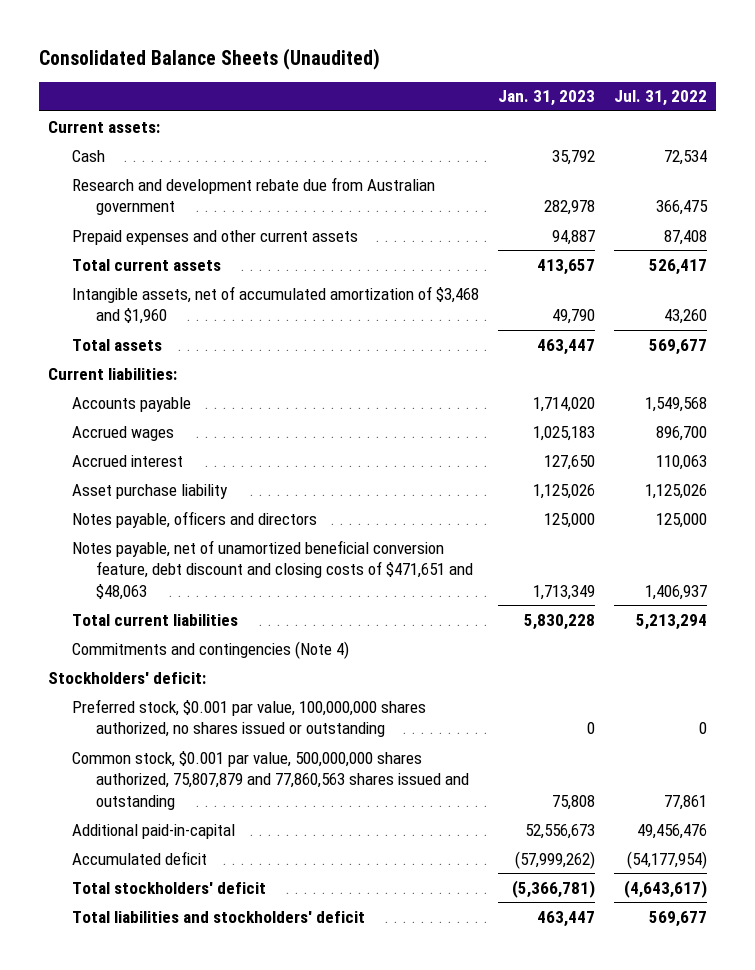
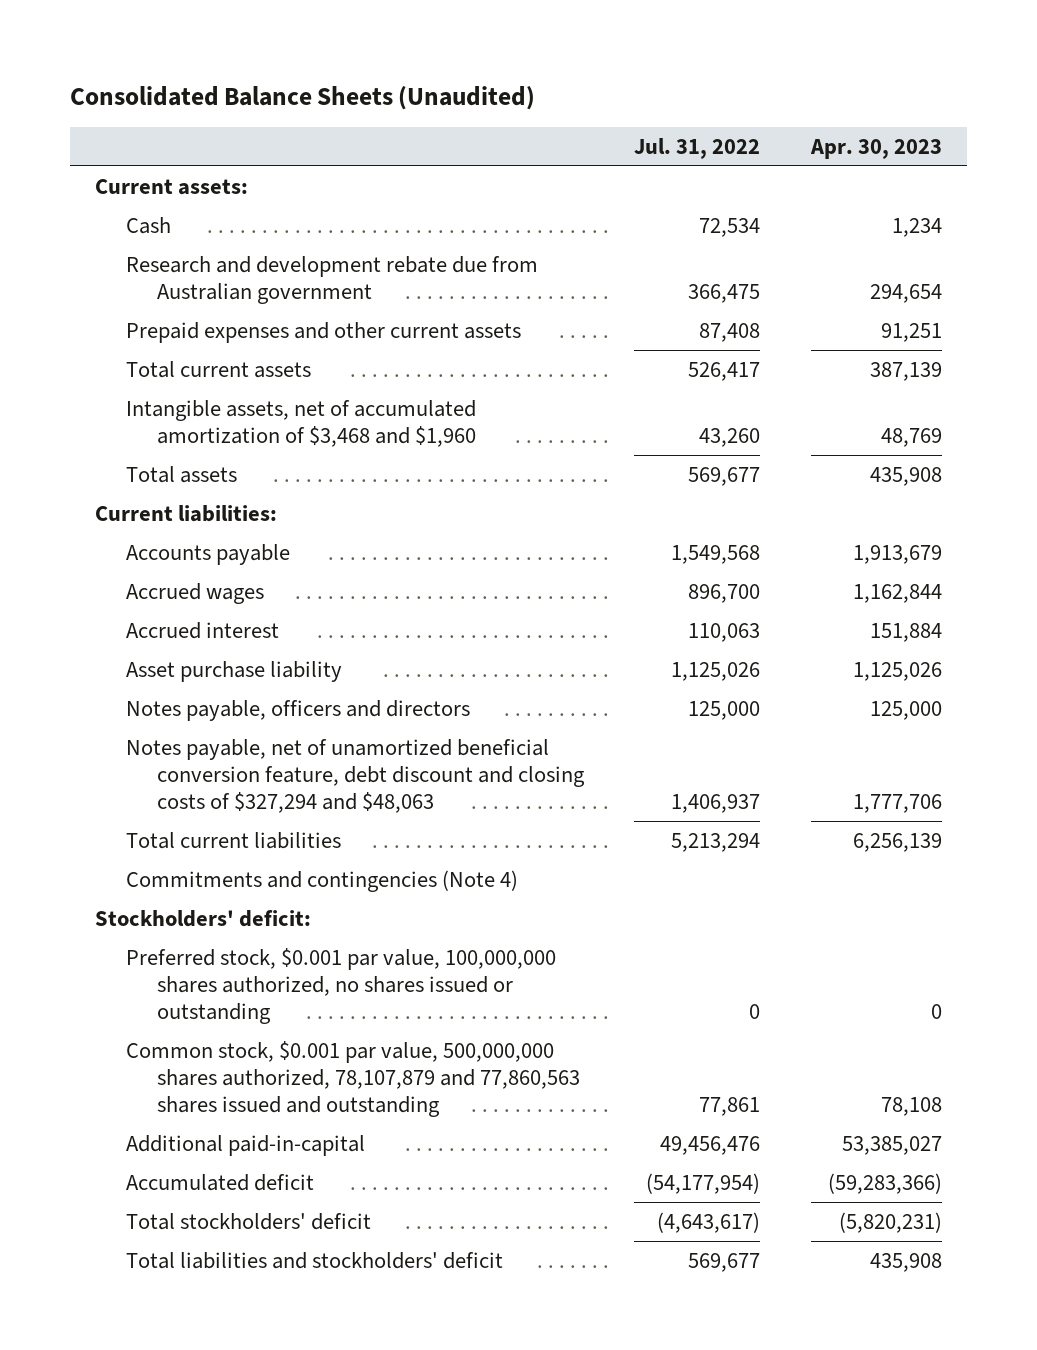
[497,90,595,107] Jan. 31, 2023 -> none
none -> [809,138,942,159] Apr. 30, 2023
[71,539,473,600] Notes payable, net of unamortized beneficial conversion feature, debt discount and closing costs of $471,651 and $48,063 -> [126,738,586,813] Notes payable, net of unamortized beneficial conversion feature, debt discount and closing costs of $327,294 and $48,063
[71,750,469,810] Common stock, $0.001 par value, 500,000,000 shares authorized, 75,807,879 and 77,860,563 shares issued and outstanding -> [126,1040,581,1117] Common stock, $0.001 par value, 500,000,000 shares authorized, 78,107,879 and 77,860,563 shares issued and outstanding

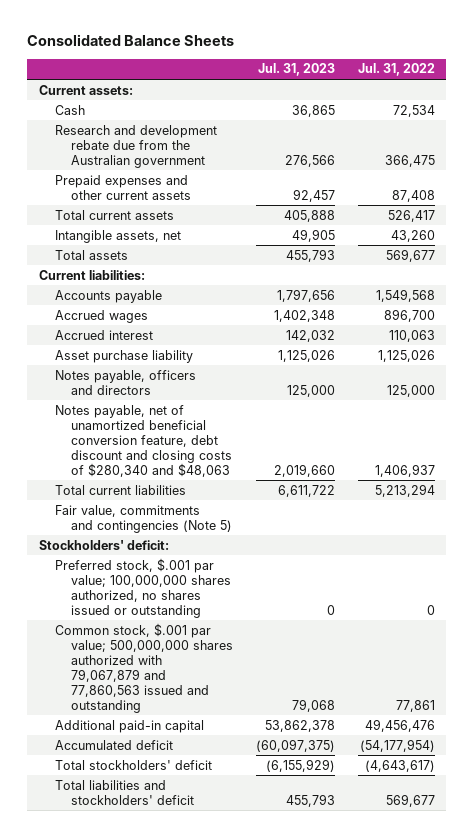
[70,85,536,110] Consolidated Balance Sheets (Unaudited) -> [27,34,235,47] Consolidated Balance Sheets
[809,138,942,159] Apr. 30, 2023 -> none
none -> [257,63,335,77] Jul. 31, 2023
[126,255,539,304] Research and development rebate due from Australian government -> [54,124,217,168] Research and development rebate due from the Australian government
[126,399,477,447] Intangible assets, net of accumulated amortization of $3,468 and $1,960 -> [54,229,181,243] Intangible assets, net
[126,738,586,813] Notes payable, net of unamortized beneficial conversion feature, debt discount and closing costs of $327,294 and $48,063 -> [54,404,232,477] Notes payable, net of unamortized beneficial conversion feature, debt discount and closing costs of $280,340 and $48,063
[126,869,519,892] Commitments and contingencies (Note 4) -> [54,504,232,533] Fair value, commitments and contingencies (Note 5)
[126,947,557,1024] Preferred stock, $0.001 par value, 100,000,000 shares authorized, no shares issued or outstanding -> [54,557,231,618] Preferred stock, $.001 par value; 100,000,000 shares authorized, no shares issued or outstanding
[126,1040,581,1117] Common stock, $0.001 par value, 500,000,000 shares authorized, 78,107,879 and 77,860,563 shares issued and outstanding -> [54,622,233,713] Common stock, $.001 par value; 500,000,000 shares authorized with 79,067,879 and 77,860,563 issued and outstanding
[126,1134,366,1156] Additional paid-in-capital -> [54,719,204,733] Additional paid-in capital

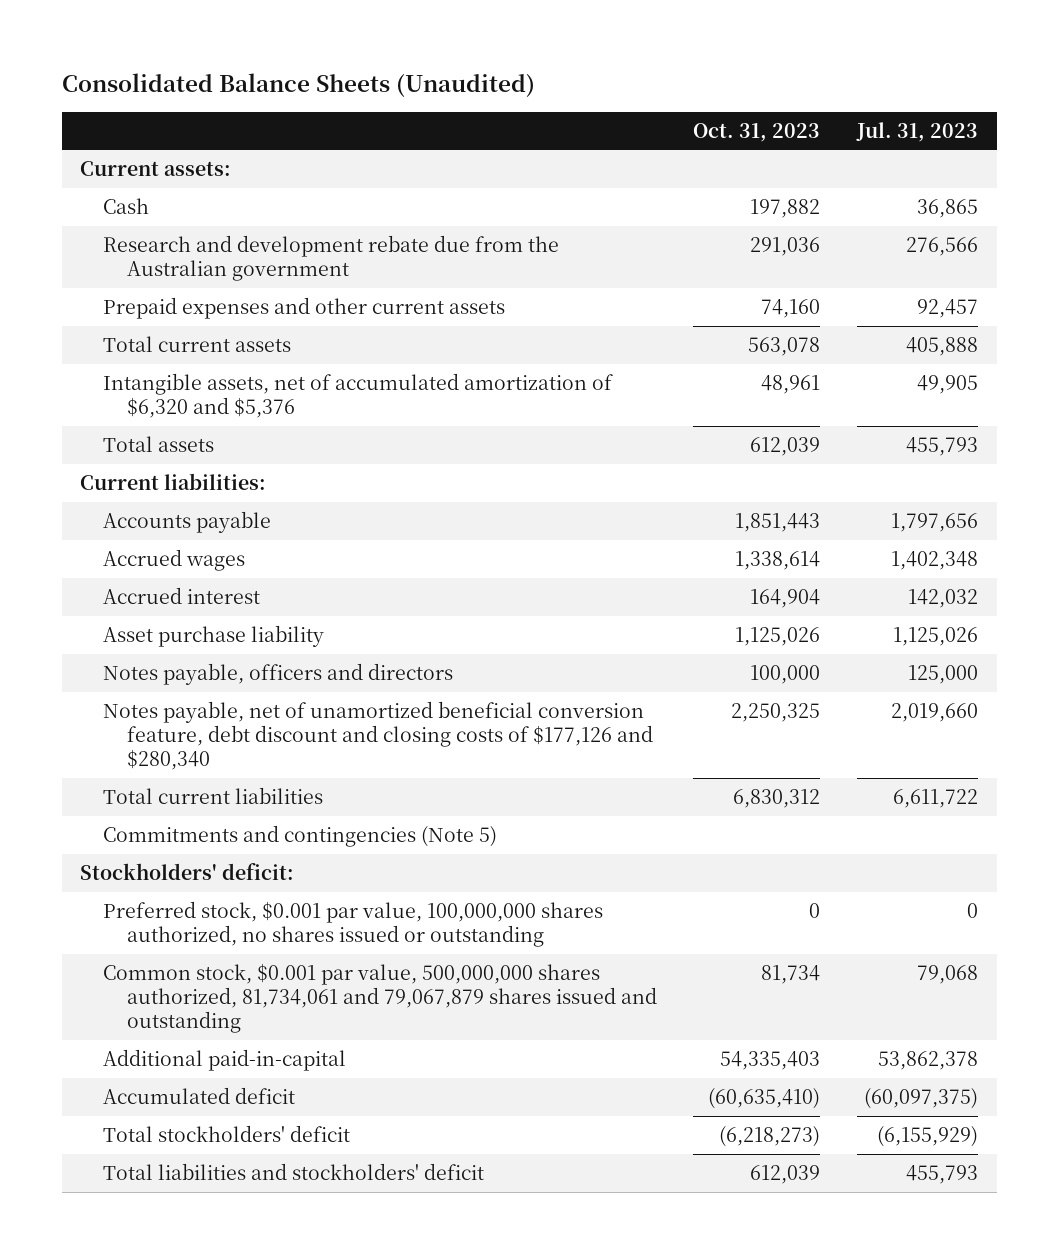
[27,34,235,47] Consolidated Balance Sheets -> [61,73,535,98] Consolidated Balance Sheets (Unaudited)
[357,63,435,77] Jul. 31, 2022 -> none
none -> [693,122,821,142] Oct. 31, 2023
[54,229,181,243] Intangible assets, net -> [103,372,614,418] Intangible assets, net of accumulated amortization of $6,320 and $5,376
[54,404,232,477] Notes payable, net of unamortized beneficial conversion feature, debt discount and closing costs of $280,340 and $48,063 -> [103,700,653,770] Notes payable, net of unamortized beneficial conversion feature, debt discount and closing costs of $177,126 and $280,340
[54,504,232,533] Fair value, commitments and contingencies (Note 5) -> [103,824,498,847] Commitments and contingencies (Note 5)
[54,557,231,618] Preferred stock, $.001 par value; 100,000,000 shares authorized, no shares issued or outstanding -> [103,900,604,947] Preferred stock, $0.001 par value, 100,000,000 shares authorized, no shares issued or outstanding
[54,622,233,713] Common stock, $.001 par value; 500,000,000 shares authorized with 79,067,879 and 77,860,563 issued and outstanding -> [103,963,657,1033] Common stock, $0.001 par value, 500,000,000 shares authorized, 81,734,061 and 79,067,879 shares issued and outstanding
[54,719,204,733] Additional paid-in capital -> [103,1048,347,1071] Additional paid-in-capital

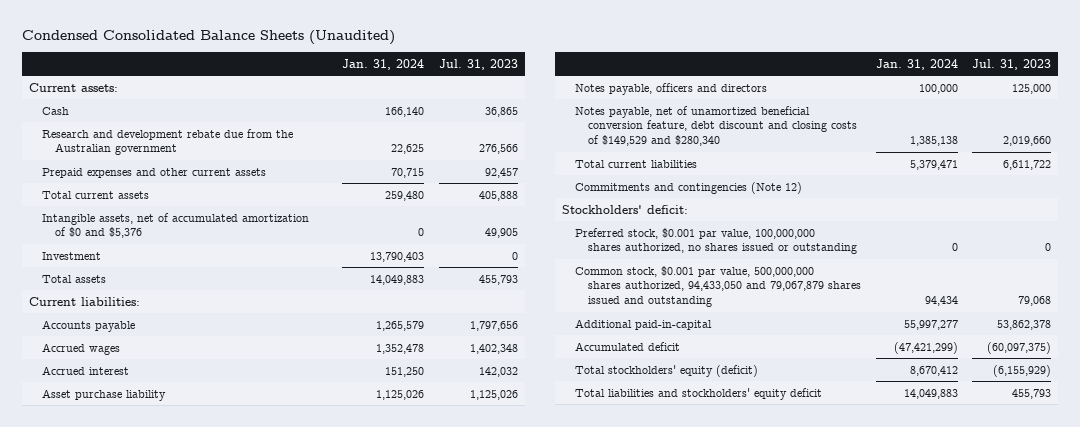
[61,73,535,98] Consolidated Balance Sheets (Unaudited) -> [21,30,395,46] Condensed Consolidated Balance Sheets (Unaudited)
[693,122,821,142] Oct. 31, 2023 -> none
none -> [342,58,425,70] Jan. 31, 2024
[103,372,614,418] Intangible assets, net of accumulated amortization of $6,320 and $5,376 -> [41,212,309,239] Intangible assets, net of accumulated amortization of $0 and $5,376
none -> [41,251,101,260] Investment
[103,700,653,770] Notes payable, net of unamortized beneficial conversion feature, debt discount and closing costs of $177,126 and $280,340 -> [575,105,858,146] Notes payable, net of unamortized beneficial conversion feature, debt discount and closing costs of $149,529 and $280,340
[103,824,498,847] Commitments and contingencies (Note 5) -> [575,181,803,194] Commitments and contingencies (Note 12)
[103,963,657,1033] Common stock, $0.001 par value, 500,000,000 shares authorized, 81,734,061 and 79,067,879 shares issued and outstanding -> [575,265,862,307] Common stock, $0.001 par value, 500,000,000 shares authorized, 94,433,050 and 79,067,879 shares issued and outstanding
[103,1124,351,1142] Total stockholders' deficit -> [575,364,759,377] Total stockholders' equity (deficit)
[103,1162,485,1180] Total liabilities and stockholders' deficit -> [575,387,823,400] Total liabilities and stockholders' equity deficit

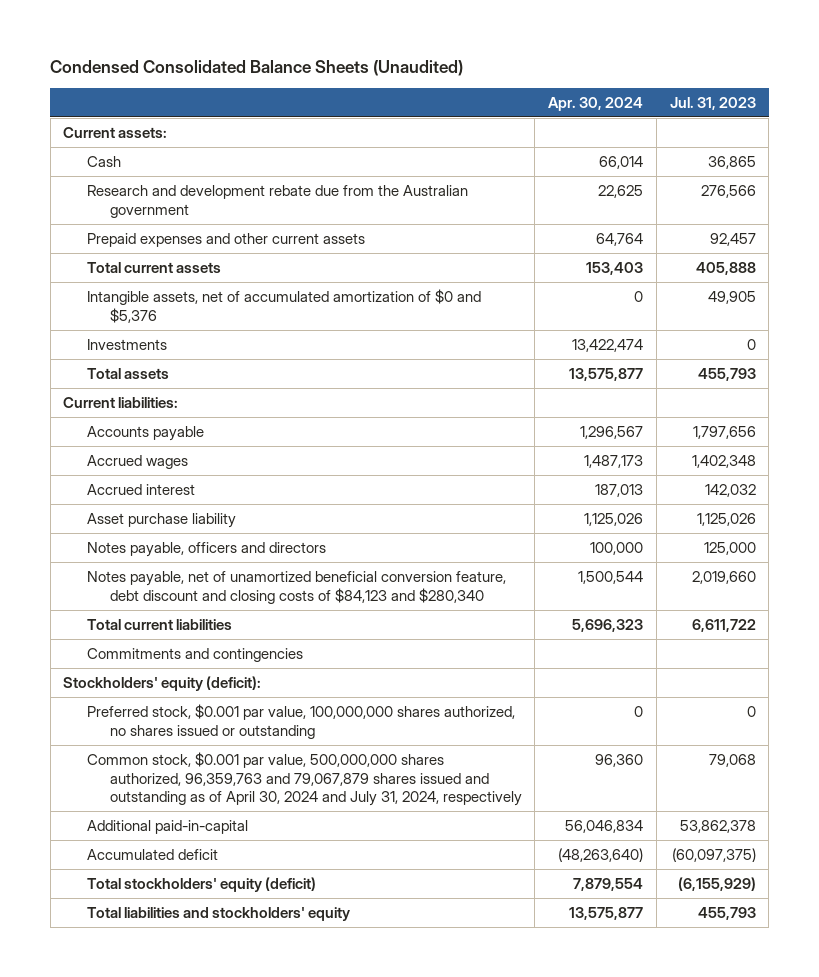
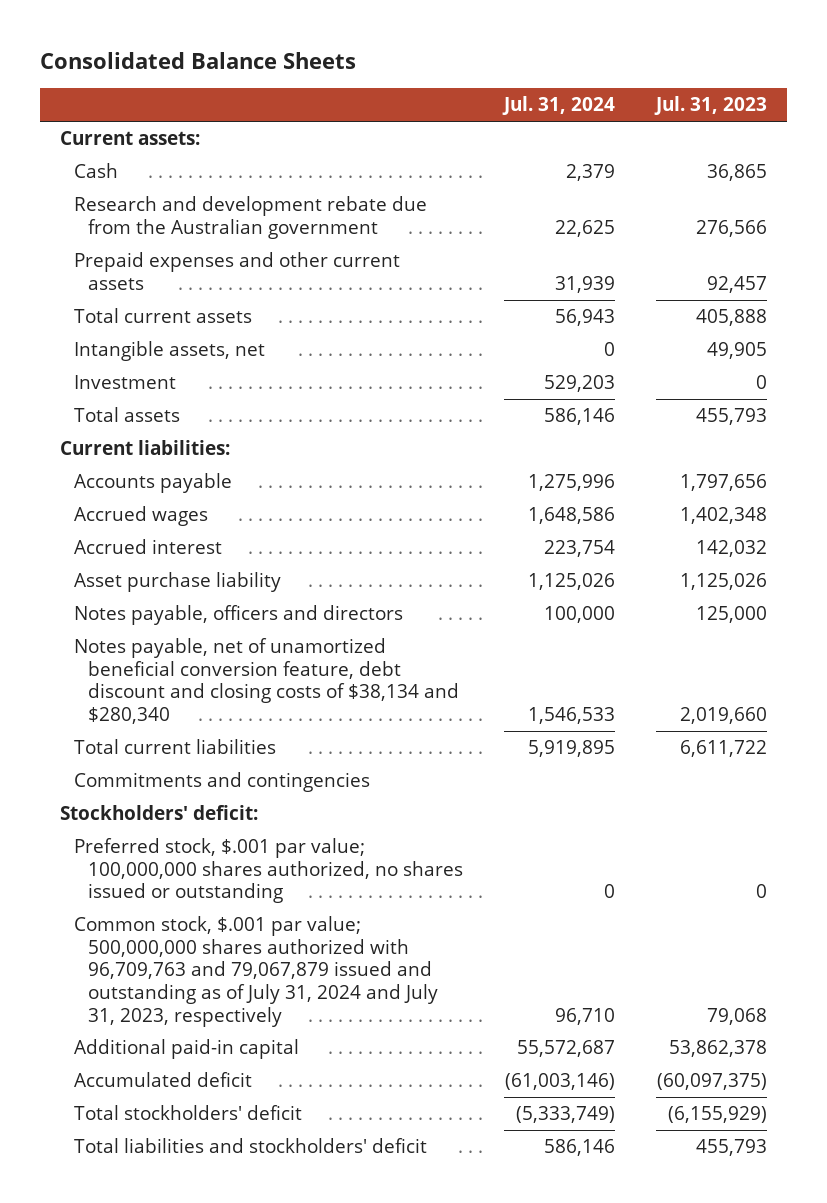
[50,60,464,77] Condensed Consolidated Balance Sheets (Unaudited) -> [40,52,357,70] Consolidated Balance Sheets
[548,96,644,111] Apr. 30, 2024 -> none
none -> [501,96,615,116] Jul. 31, 2024
[86,288,481,323] Intangible assets, net of accumulated amortization of $0 and $5,376 -> [74,341,266,362] Intangible assets, net
[86,338,167,350] Investments -> [74,375,177,390] Investment
[86,570,506,604] Notes payable, net of unamortized beneficial conversion feature, debt discount and closing costs of $84,123 and $280,340 -> [74,638,460,724] Notes payable, net of unamortized beneficial conversion feature, debt discount and closing costs of $38,134 and $280,340
[63,675,262,691] Stockholders' equity (deficit): -> [60,805,259,821] Stockholders' deficit:
[86,703,515,739] Preferred stock, $0.001 par value, 100,000,000 shares authorized, no shares issued or outstanding -> [74,838,464,904] Preferred stock, $.001 par value; 100,000,000 shares authorized, no shares issued or outstanding
[86,751,522,807] Common stock, $0.001 par value, 500,000,000 shares authorized, 96,359,763 and 79,067,879 shares issued and outstanding as of April 30, 2024 and July 31, 2024, respectively -> [74,916,439,1027] Common stock, $.001 par value; 500,000,000 shares authorized with 96,709,763 and 79,067,879 issued and outstanding as of July 31, 2024 and July 31, 2023, respectively
[86,819,248,834] Additional paid-in-capital -> [74,1039,300,1060] Additional paid-in capital
[86,876,316,892] Total stockholders' equity (deficit) -> [74,1105,303,1121] Total stockholders' deficit
[86,906,350,921] Total liabilities and stockholders' equity -> [74,1138,428,1154] Total liabilities and stockholders' deficit

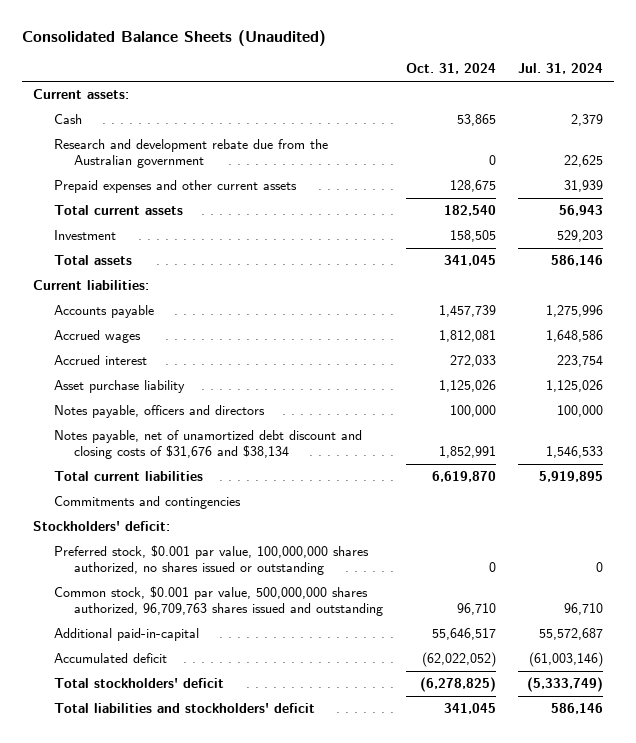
[40,52,357,70] Consolidated Balance Sheets -> [21,30,326,47] Consolidated Balance Sheets (Unaudited)
[653,96,767,116] Jul. 31, 2023 -> none
none -> [405,63,496,75] Oct. 31, 2024
[74,341,266,362] Intangible assets, net -> none
[74,638,460,724] Notes payable, net of unamortized beneficial conversion feature, debt discount and closing costs of $38,134 and $280,340 -> [53,430,362,459] Notes payable, net of unamortized debt discount and closing costs of $31,676 and $38,134
[74,838,464,904] Preferred stock, $.001 par value; 100,000,000 shares authorized, no shares issued or outstanding -> [53,545,369,575] Preferred stock, $0.001 par value, 100,000,000 shares authorized, no shares issued or outstanding
[74,916,439,1027] Common stock, $.001 par value; 500,000,000 shares authorized with 96,709,763 and 79,067,879 issued and outstanding as of July 31, 2024 and July 31, 2023, respectively -> [53,586,384,616] Common stock, $0.001 par value, 500,000,000 shares authorized, 96,709,763 shares issued and outstanding
[74,1039,300,1060] Additional paid-in capital -> [53,628,199,642] Additional paid-in-capital

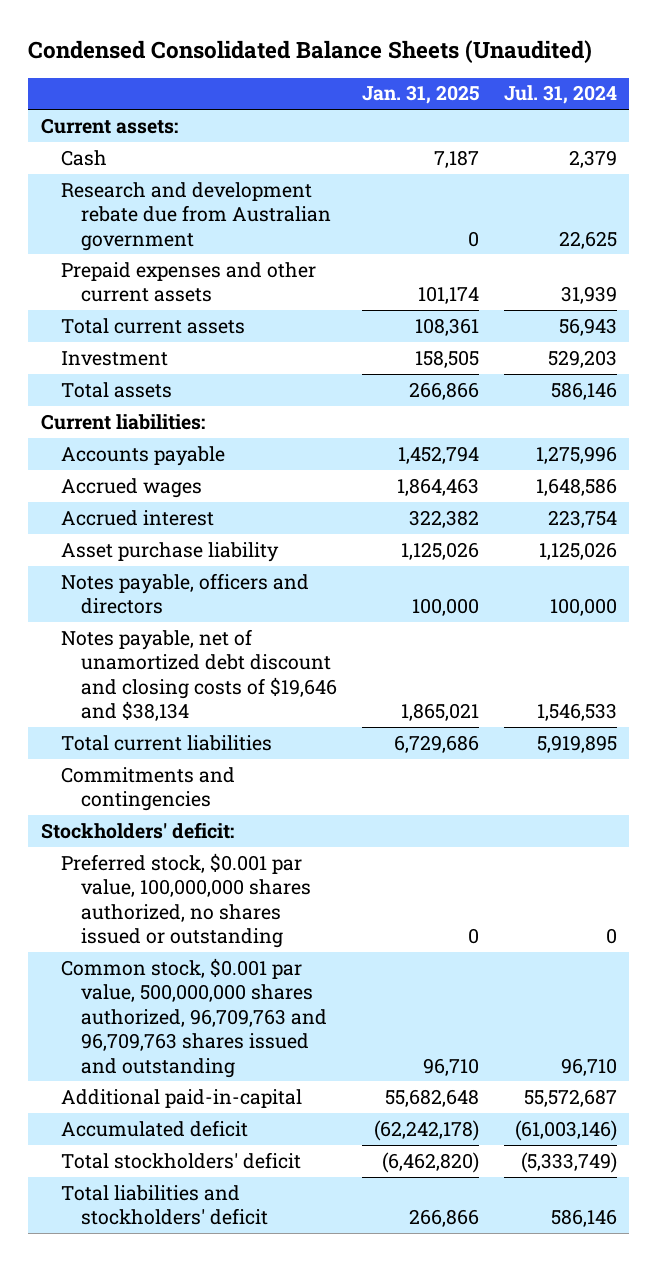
[21,30,326,47] Consolidated Balance Sheets (Unaudited) -> [28,40,593,64] Condensed Consolidated Balance Sheets (Unaudited)
[405,63,496,75] Oct. 31, 2024 -> none
none -> [362,85,480,105] Jan. 31, 2025
[53,139,328,168] Research and development rebate due from the Australian government -> [61,181,332,251] Research and development rebate due from Australian government
[53,430,362,459] Notes payable, net of unamortized debt discount and closing costs of $31,676 and $38,134 -> [61,628,338,722] Notes payable, net of unamortized debt discount and closing costs of $19,646 and $38,134
[53,586,384,616] Common stock, $0.001 par value, 500,000,000 shares authorized, 96,709,763 shares issued and outstanding -> [61,957,328,1078] Common stock, $0.001 par value, 500,000,000 shares authorized, 96,709,763 and 96,709,763 shares issued and outstanding

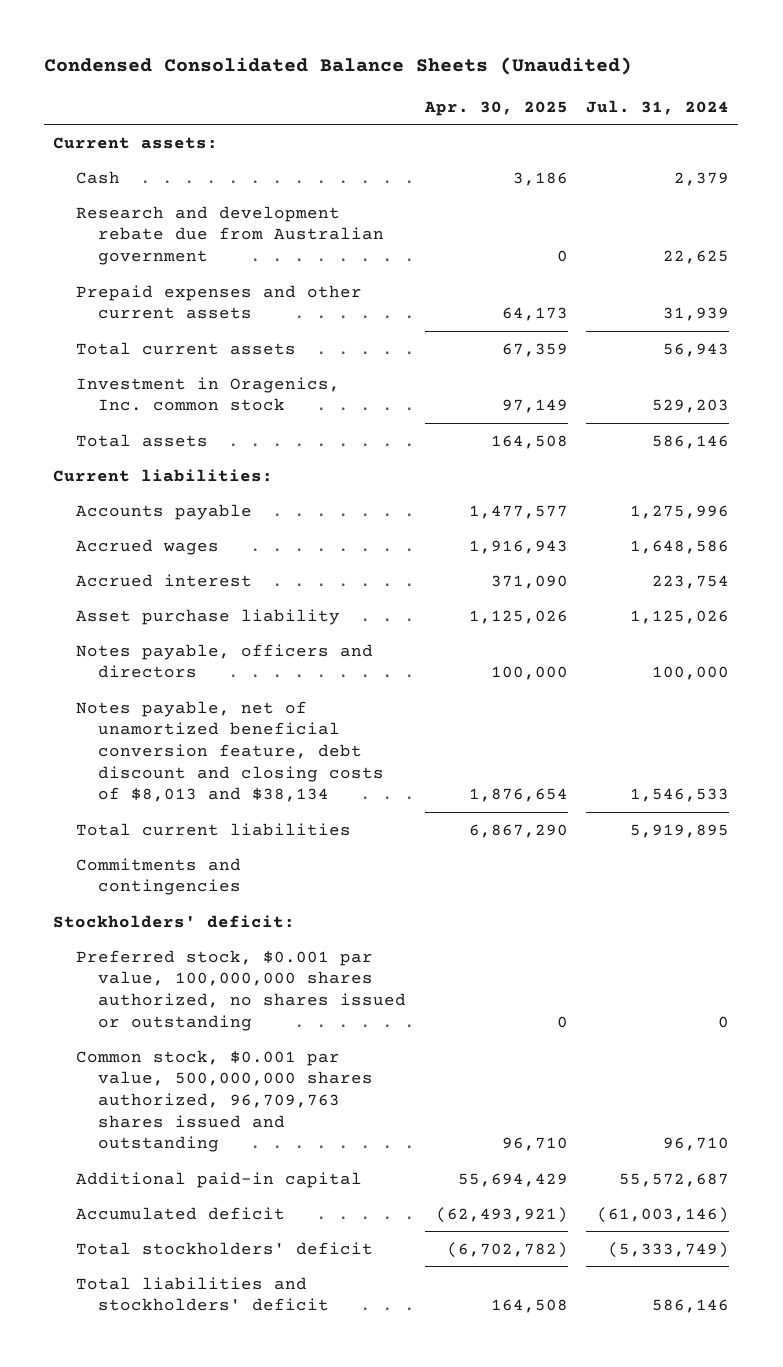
[362,85,480,105] Jan. 31, 2025 -> none
none -> [423,100,568,116] Apr. 30, 2025
[61,350,169,366] Investment -> [75,376,340,412] Investment in Oragenics, Inc. common stock
[61,628,338,722] Notes payable, net of unamortized debt discount and closing costs of $19,646 and $38,134 -> [75,700,385,803] Notes payable, net of unamortized beneficial conversion feature, debt discount and closing costs of $8,013 and $38,134
[61,957,328,1078] Common stock, $0.001 par value, 500,000,000 shares authorized, 96,709,763 and 96,709,763 shares issued and outstanding -> [75,1049,374,1153] Common stock, $0.001 par value, 500,000,000 shares authorized, 96,709,763 shares issued and outstanding
[61,1088,303,1108] Additional paid-in-capital -> [75,1171,362,1188] Additional paid-in capital

